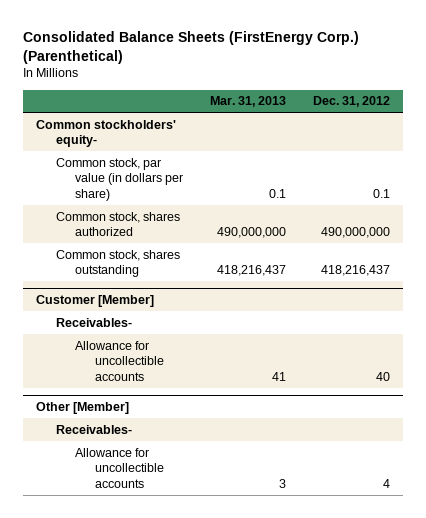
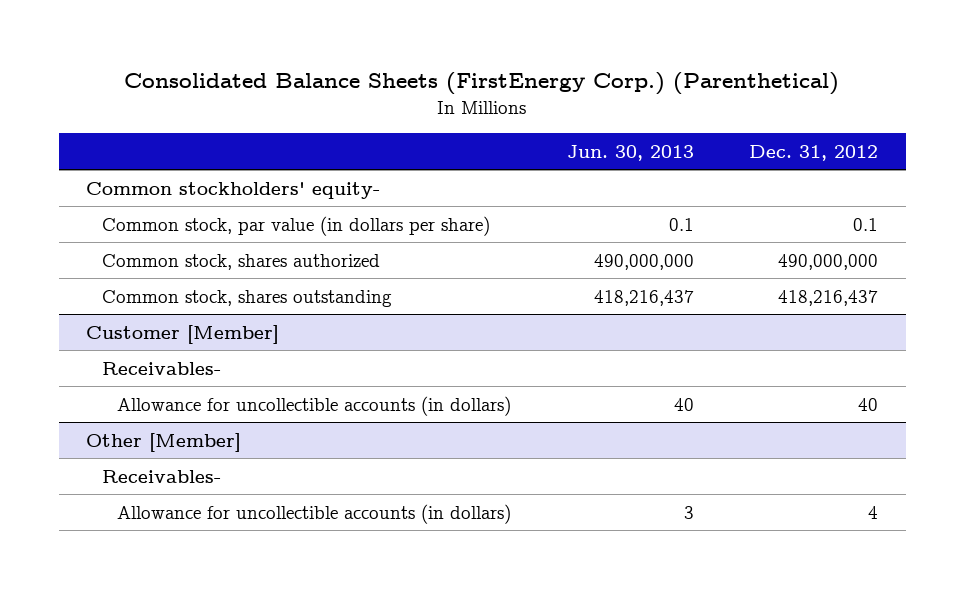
[210,96,287,108] Mar. 31, 2013 -> none
none -> [566,144,694,161] Jun. 30, 2013
[75,340,164,381] Allowance for uncollectible accounts -> [117,395,512,416] Allowance for uncollectible accounts (in dollars)
[75,447,164,488] Allowance for uncollectible accounts -> [117,503,512,524] Allowance for uncollectible accounts (in dollars)

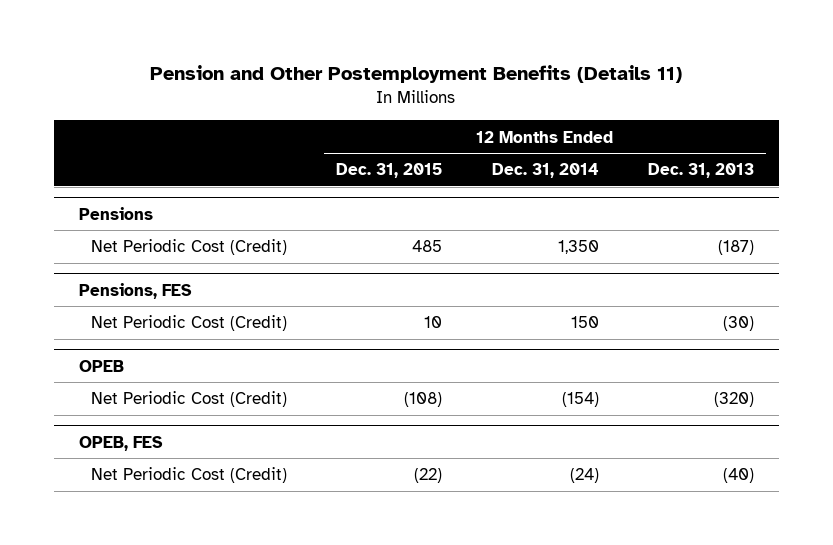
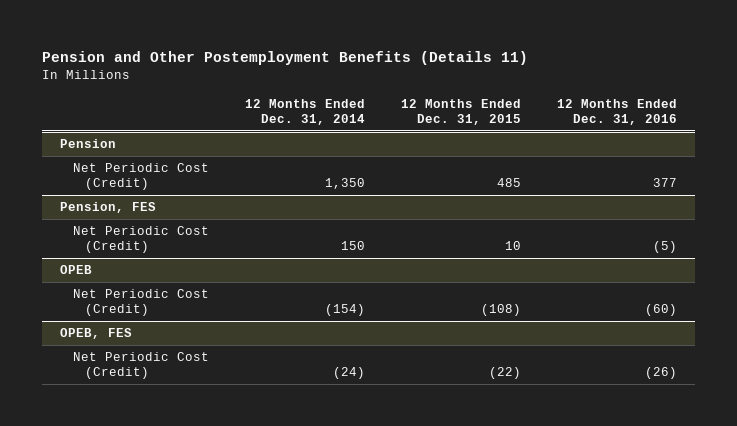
[648,163,755,179] Dec. 31, 2013 -> none
none -> [556,98,677,125] 12 Months Ended Dec. 31, 2016
[78,206,153,220] Pensions -> [60,139,117,149] Pension
[78,282,192,299] Pensions, FES -> [60,202,157,214] Pension, FES

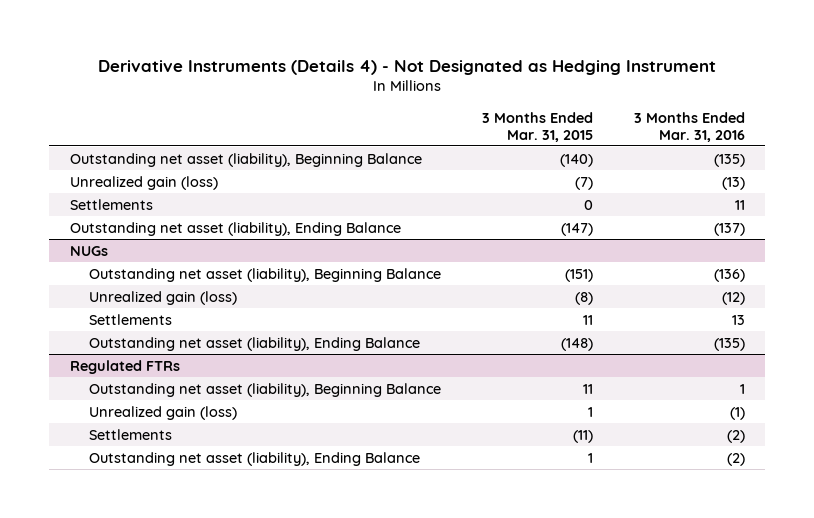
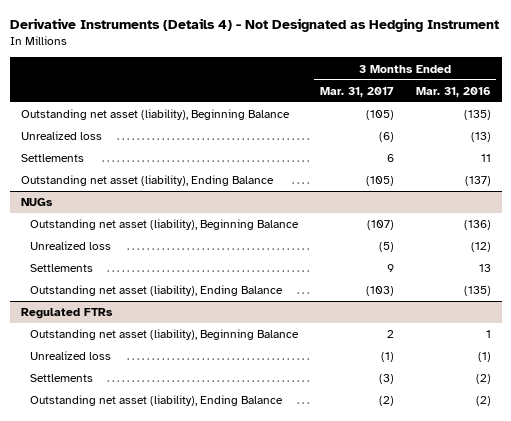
[481,111,593,142] 3 Months Ended Mar. 31, 2015 -> none
none -> [319,86,394,97] Mar. 31, 2017
[69,175,218,190] Unrealized gain (loss) -> [20,131,102,141] Unrealized loss
[88,290,237,305] Unrealized gain (loss) -> [30,241,112,251] Unrealized loss
[88,405,237,420] Unrealized gain (loss) -> [30,351,112,361] Unrealized loss

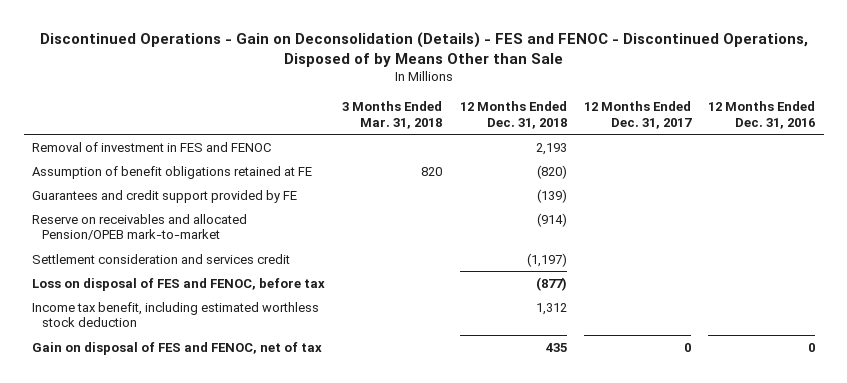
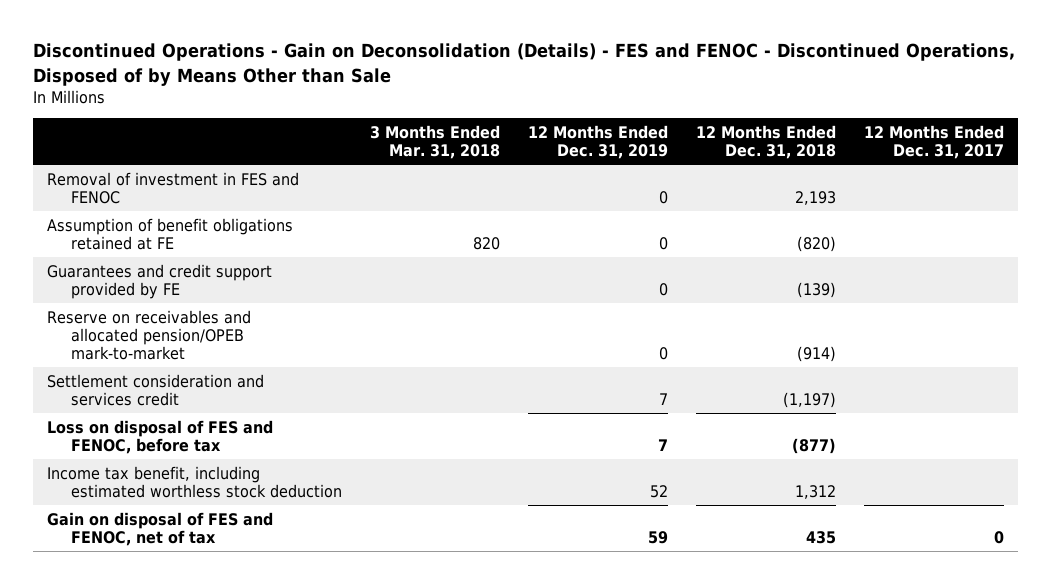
[707,100,815,129] 12 Months Ended Dec. 31, 2016 -> none
none -> [528,124,669,159] 12 Months Ended Dec. 31, 2019
[32,213,248,241] Reserve on receivables and allocated Pension/OPEB mark-to-market -> [47,309,252,360] Reserve on receivables and allocated pension/OPEB mark-to-market

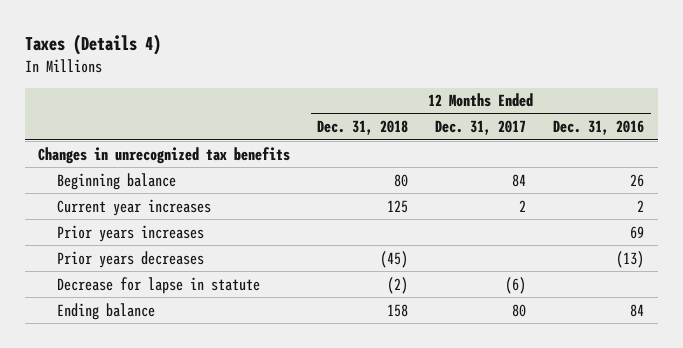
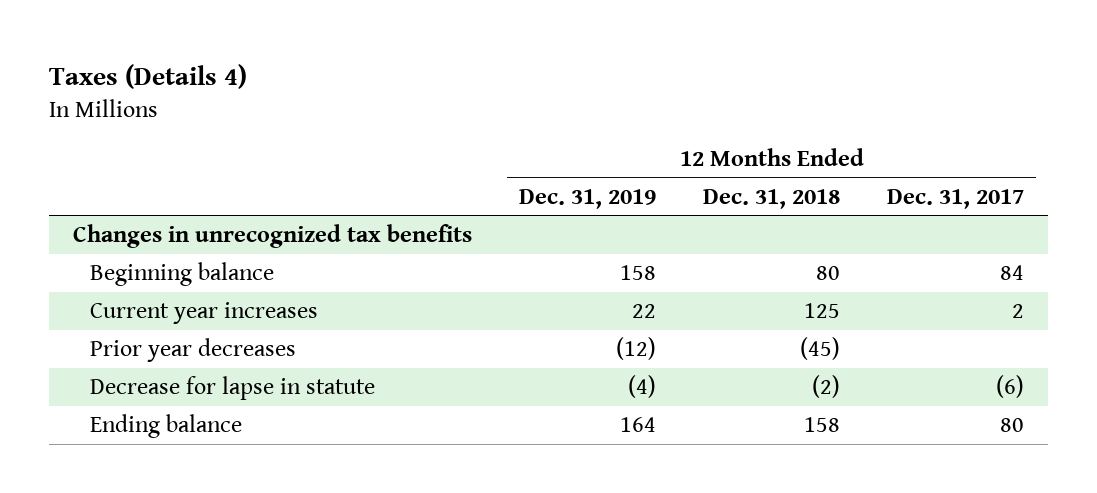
[553,120,645,136] Dec. 31, 2016 -> none
none -> [518,188,656,209] Dec. 31, 2019
[57,224,205,242] Prior years increases -> none
[57,250,205,268] Prior years decreases -> [90,337,297,362] Prior year decreases

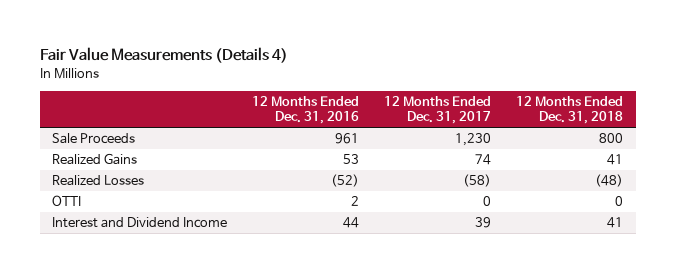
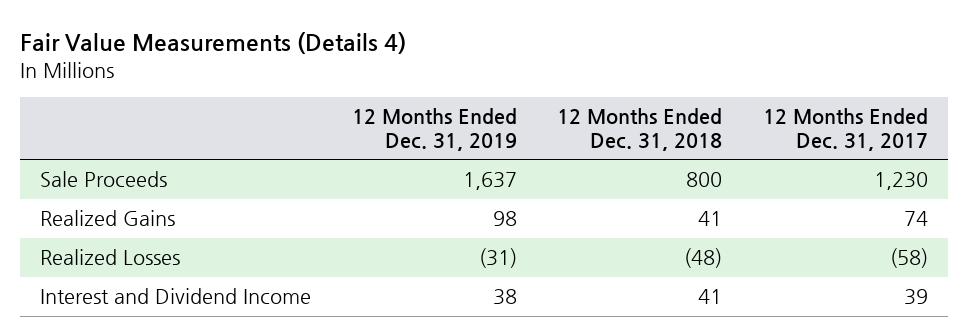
[252,95,360,125] 12 Months Ended Dec. 31, 2016 -> none
none -> [351,107,517,151] 12 Months Ended Dec. 31, 2019
[52,195,82,207] OTTI -> none

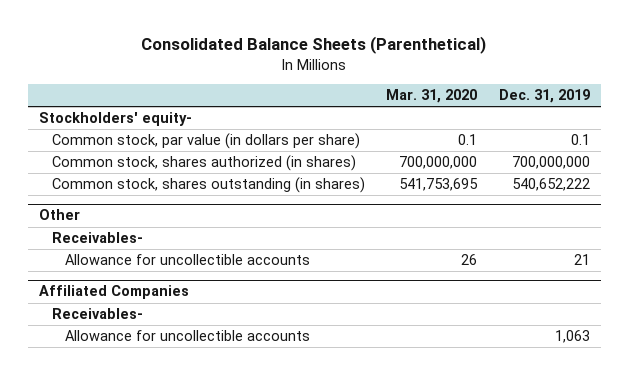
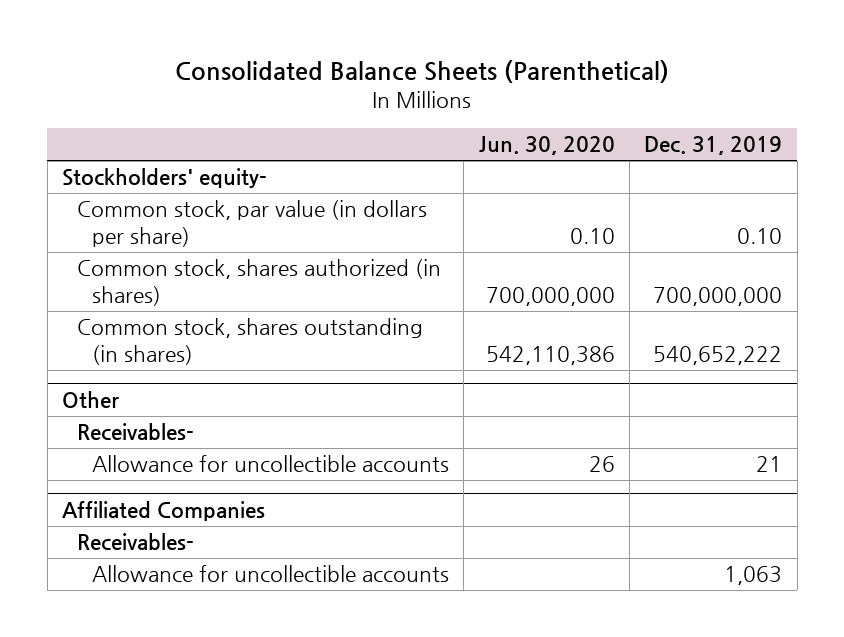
[386,89,478,104] Mar. 31, 2020 -> none
none -> [478,136,615,156] Jun. 30, 2020
[571,134,591,146] 0.1 -> [737,227,783,244] 0.10

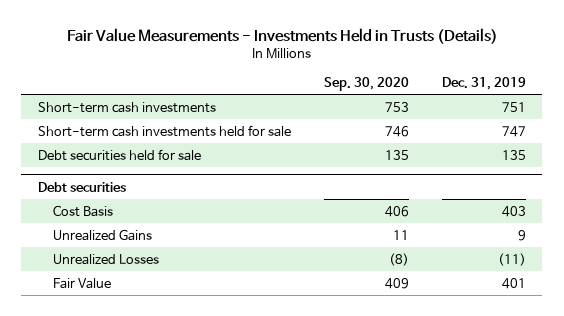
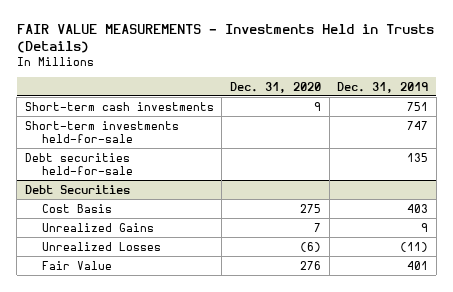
[66,27,498,44] Fair Value Measurements - Investments Held in Trusts (Details) -> [16,23,434,53] FAIR VALUE MEASUREMENTS - Investments Held in Trusts (Details)
[323,76,409,91] Sep. 30, 2020 -> none
none -> [229,81,321,93] Dec. 31, 2020
[37,124,291,137] Short-term cash investments held for sale -> [24,120,179,143] Short-term investments held-for-sale
[37,148,201,161] Debt securities held for sale -> [24,152,133,175] Debt securities held-for-sale
[37,181,126,192] Debt securities -> [24,184,130,194] Debt Securities

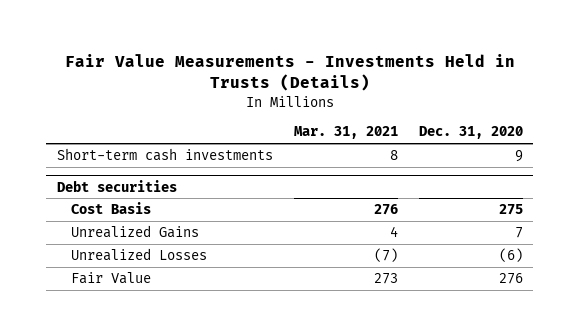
[16,23,434,53] FAIR VALUE MEASUREMENTS - Investments Held in Trusts (Details) -> [64,54,515,92] Fair Value Measurements - Investments Held in Trusts (Details)
[337,81,429,93] Dec. 31, 2019 -> none
none -> [293,126,398,140] Mar. 31, 2021
[24,120,179,143] Short-term investments held-for-sale -> none
[24,152,133,175] Debt securities held-for-sale -> none
[24,184,130,194] Debt Securities -> [56,179,177,192] Debt securities

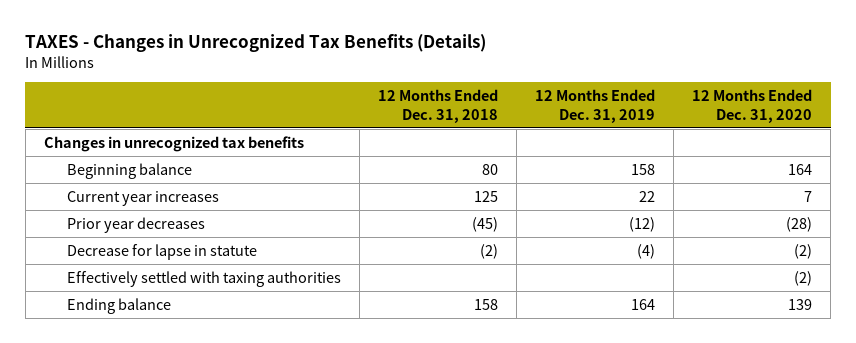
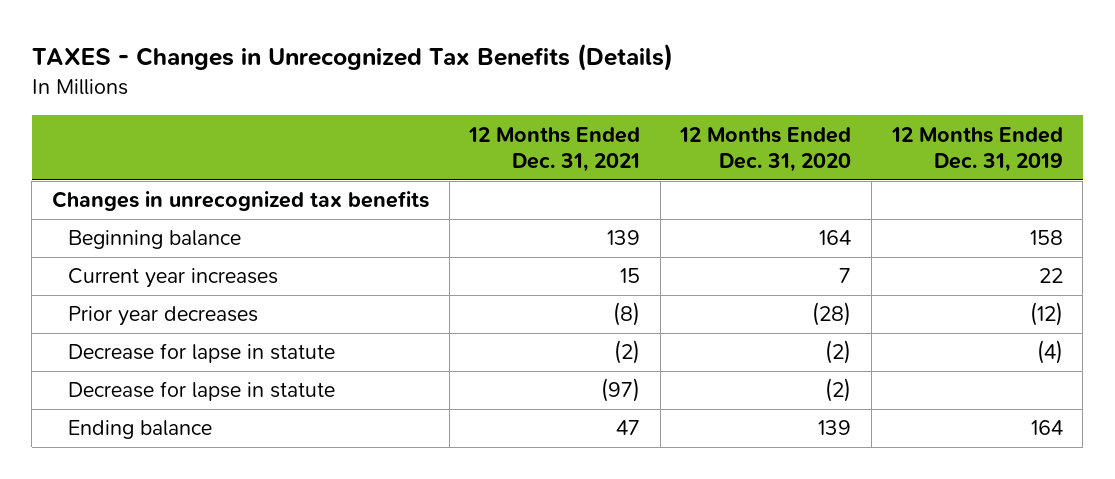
[378,89,499,123] 12 Months Ended Dec. 31, 2018 -> none
none -> [468,126,641,172] 12 Months Ended Dec. 31, 2021
[67,270,342,287] Effectively settled with taxing authorities -> [68,381,336,402] Decrease for lapse in statute

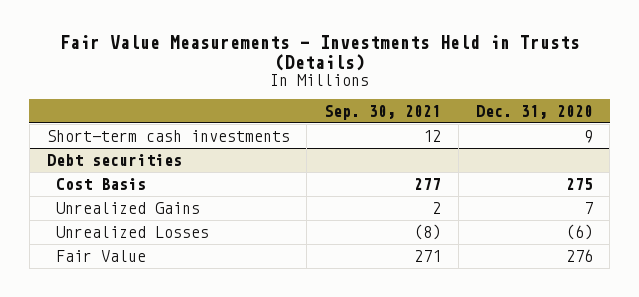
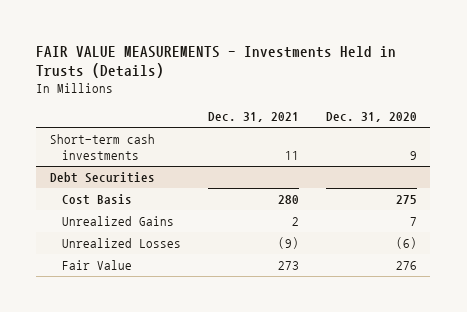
[59,35,580,72] Fair Value Measurements - Investments Held in Trusts (Details) -> [36,45,397,79] FAIR VALUE MEASUREMENTS - Investments Held in Trusts (Details)
[324,104,442,120] Sep. 30, 2021 -> none
none -> [207,112,299,123] Dec. 31, 2021
[46,153,182,166] Debt securities -> [49,172,155,184] Debt Securities

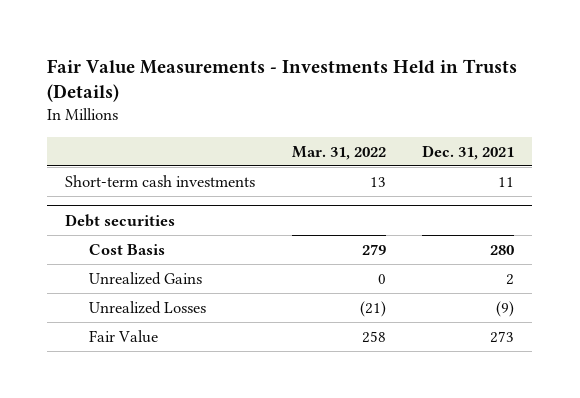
[36,45,397,79] FAIR VALUE MEASUREMENTS - Investments Held in Trusts (Details) -> [47,58,518,103] Fair Value Measurements - Investments Held in Trusts (Details)
[325,112,417,123] Dec. 31, 2020 -> none
none -> [291,145,386,160] Mar. 31, 2022
[49,172,155,184] Debt Securities -> [65,213,176,227] Debt securities

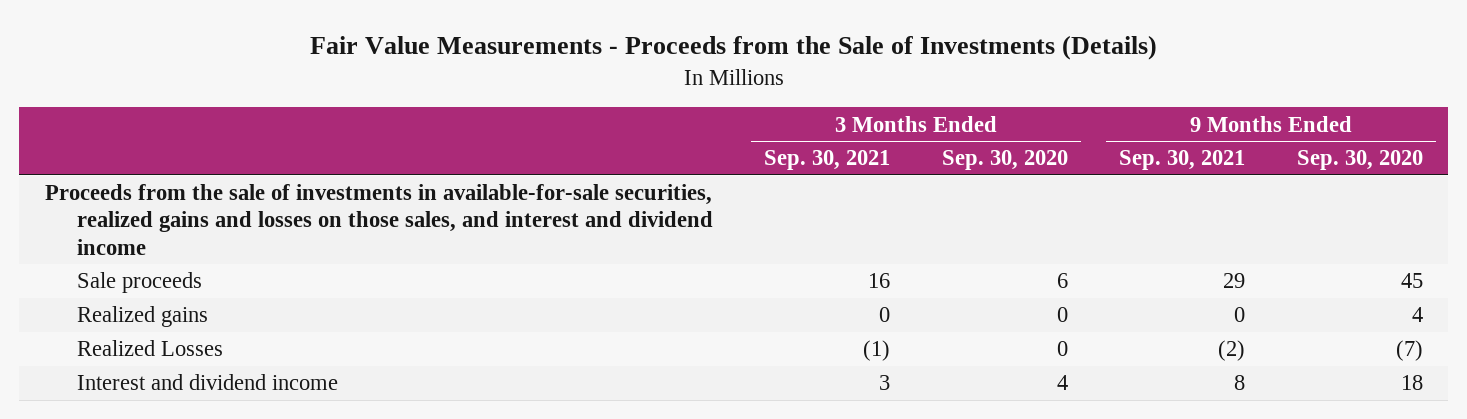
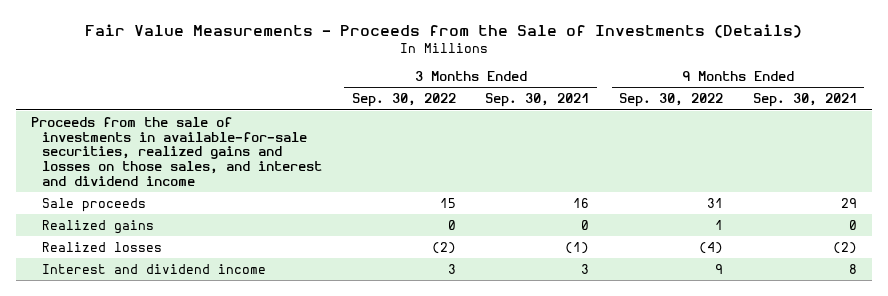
[941,150,1068,171] Sep. 30, 2020 -> none
[1296,150,1423,171] Sep. 30, 2020 -> none
none -> [351,93,456,108] Sep. 30, 2022
none -> [619,93,724,108] Sep. 30, 2022
[76,340,223,357] Realized Losses -> [41,241,162,252] Realized losses

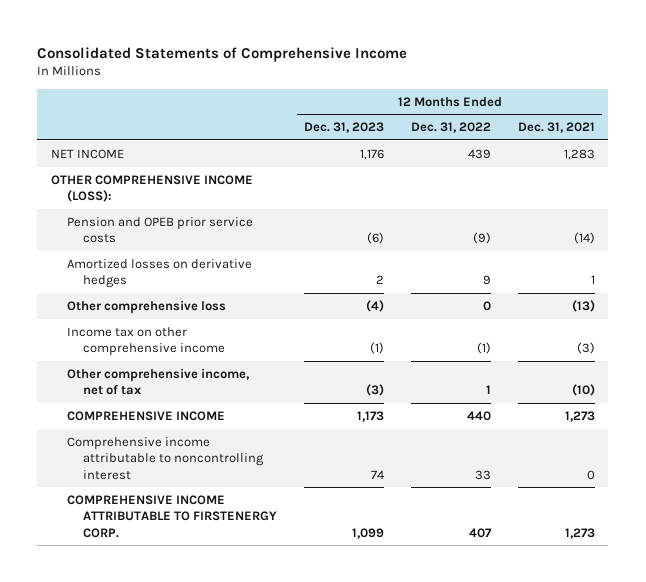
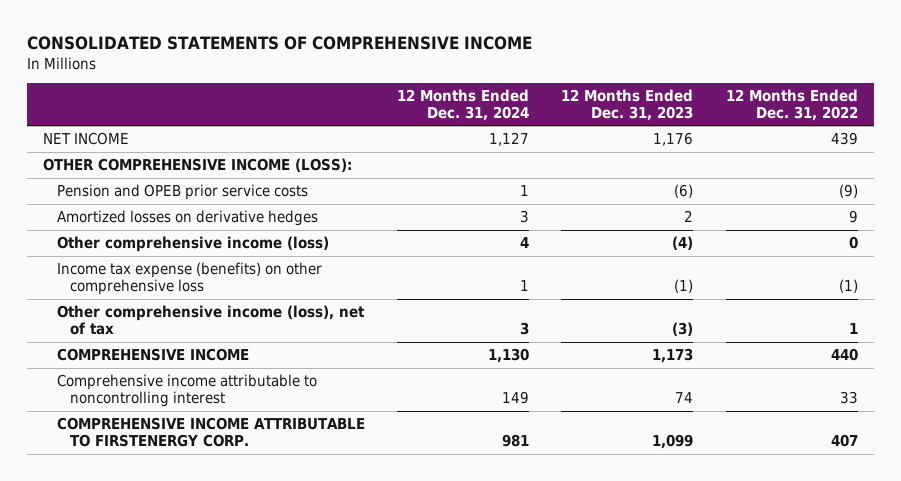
[37,46,408,62] Consolidated Statements of Comprehensive Income -> [26,36,532,51] CONSOLIDATED STATEMENTS OF COMPREHENSIVE INCOME
[517,122,595,134] Dec. 31, 2021 -> none
none -> [397,89,530,121] 12 Months Ended Dec. 31, 2024
[66,299,226,314] Other comprehensive loss -> [56,236,329,253] Other comprehensive income (loss)
[66,326,226,357] Income tax on other comprehensive income -> [56,262,322,295] Income tax expense (benefits) on other comprehensive loss
[66,367,249,396] Other comprehensive income, net of tax -> [56,305,365,335] Other comprehensive income (loss), net of tax

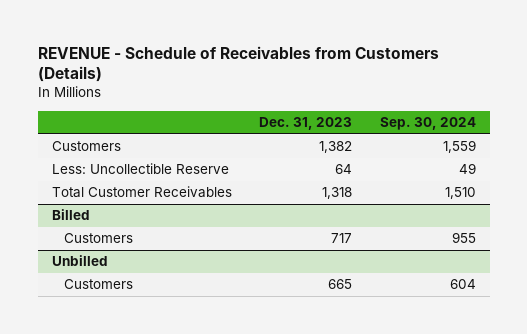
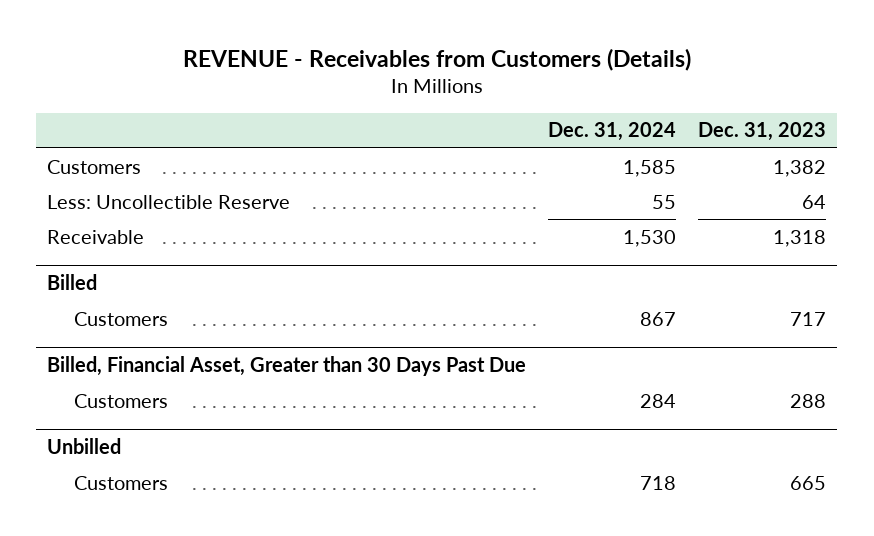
[37,45,439,83] REVENUE - Schedule of Receivables from Customers (Details) -> [182,47,691,71] REVENUE - Receivables from Customers (Details)
[379,117,476,131] Sep. 30, 2024 -> none
none -> [548,122,677,142] Dec. 31, 2024
[51,186,232,199] Total Customer Receivables -> [47,229,145,244] Receivable
none -> [47,355,527,376] Billed, Financial Asset, Greater than 30 Days Past Due
none -> [74,393,169,408] Customers

